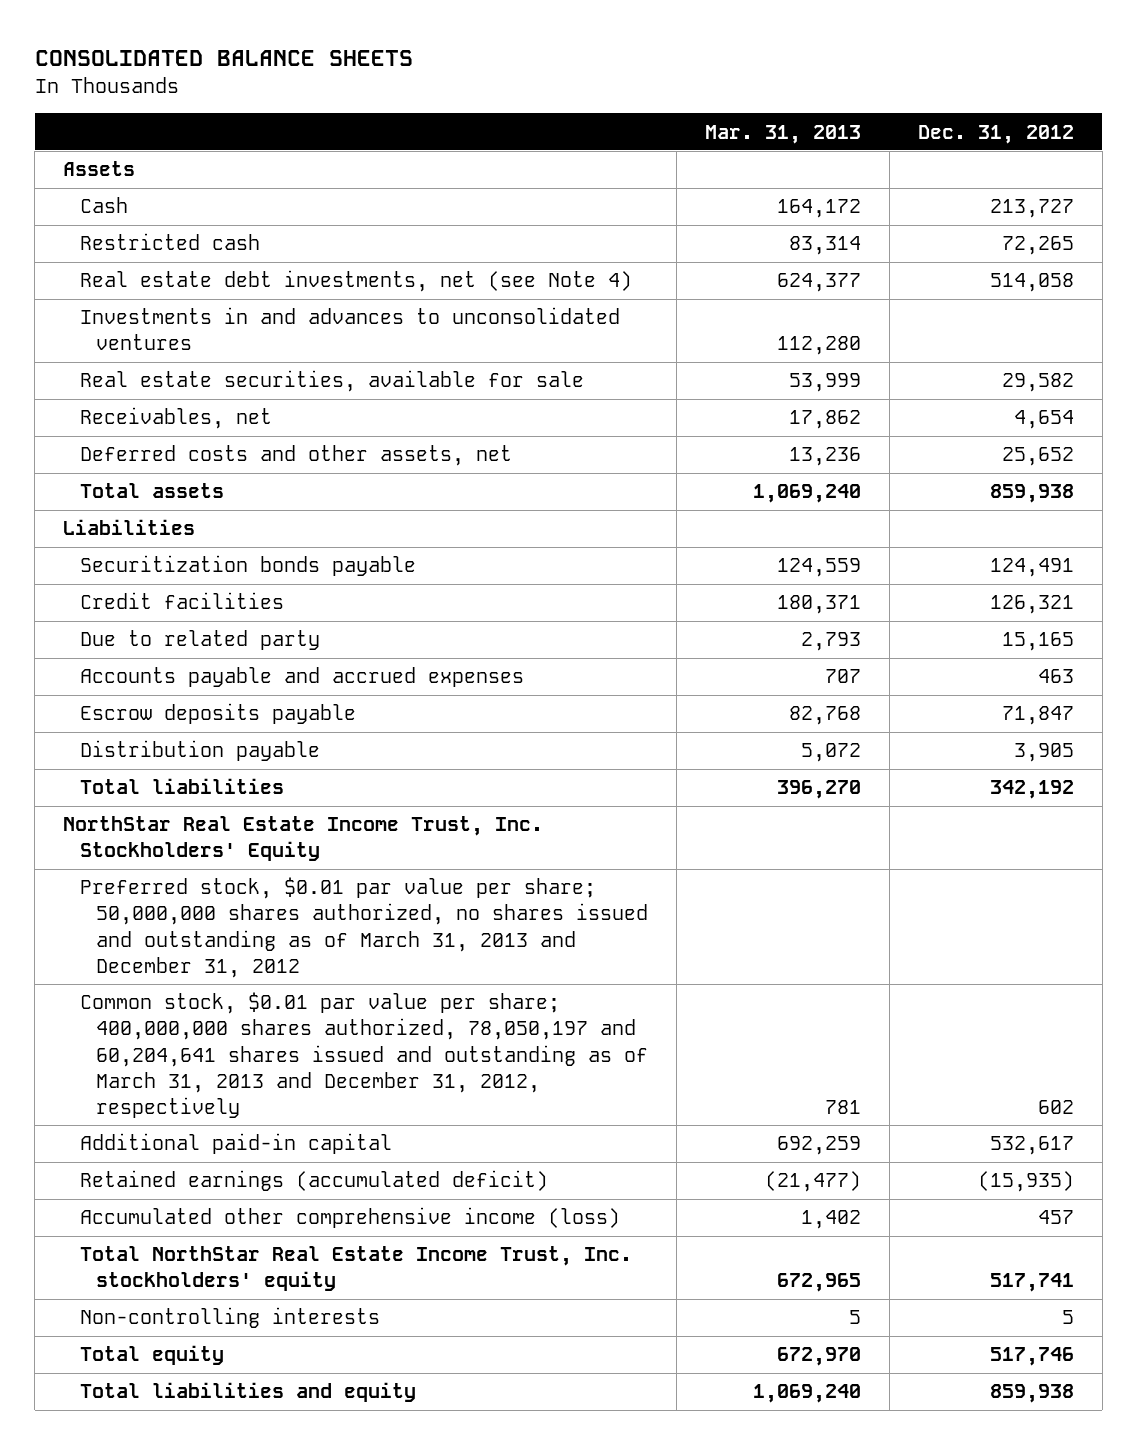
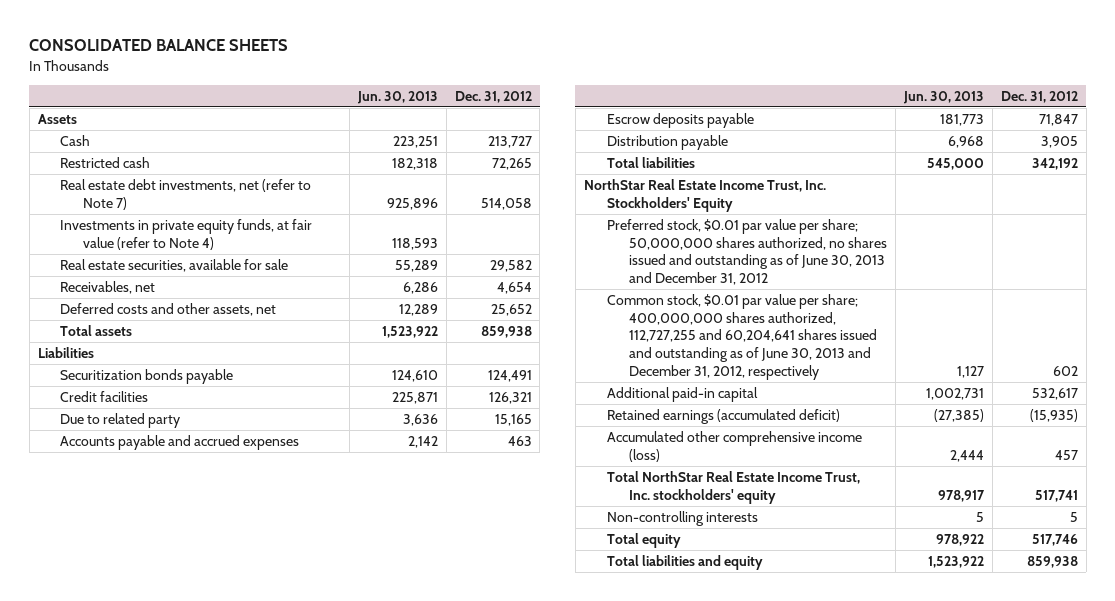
[705,124,862,144] Mar. 31, 2013 -> none
none -> [356,90,438,104] Jun. 30, 2013
[79,307,620,351] Investments in and advances to unconsolidated ventures -> none
[79,270,632,293] Real estate debt investments, net (see Note 4) -> [60,178,312,210] Real estate debt investments, net (refer to Note 7)
none -> [60,218,313,250] Investments in private equity funds, at fair value (refer to Note 4)
[79,877,649,978] Preferred stock, $0.01 par value per share; 50,000,000 shares authorized, no shares issued and outstanding as of March 31, 2013 and December 31, 2012 -> [606,218,888,285] Preferred stock, $0.01 par value per share; 50,000,000 shares authorized, no shares issued and outstanding as of June 30, 2013 and December 31, 2012
[79,992,649,1118] Common stock, $0.01 par value per share; 400,000,000 shares authorized, 78,050,197 and 60,204,641 shares issued and outstanding as of March 31, 2013 and December 31, 2012, respectively -> [606,293,878,380] Common stock, $0.01 par value per share; 400,000,000 shares authorized, 112,727,255 and 60,204,641 shares issued and outstanding as of June 30, 2013 and December 31, 2012, respectively

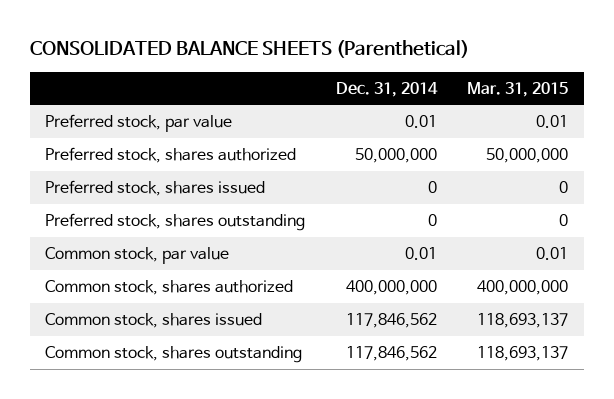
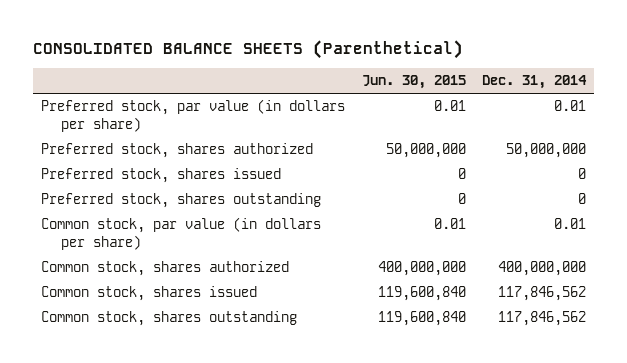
[467,81,569,97] Mar. 31, 2015 -> none
none -> [361,75,466,90] Jun. 30, 2015
[45,114,233,133] Preferred stock, par value -> [41,99,346,133] Preferred stock, par value (in dollars per share)
[45,247,230,265] Common stock, par value -> [41,217,322,251] Common stock, par value (in dollars per share)

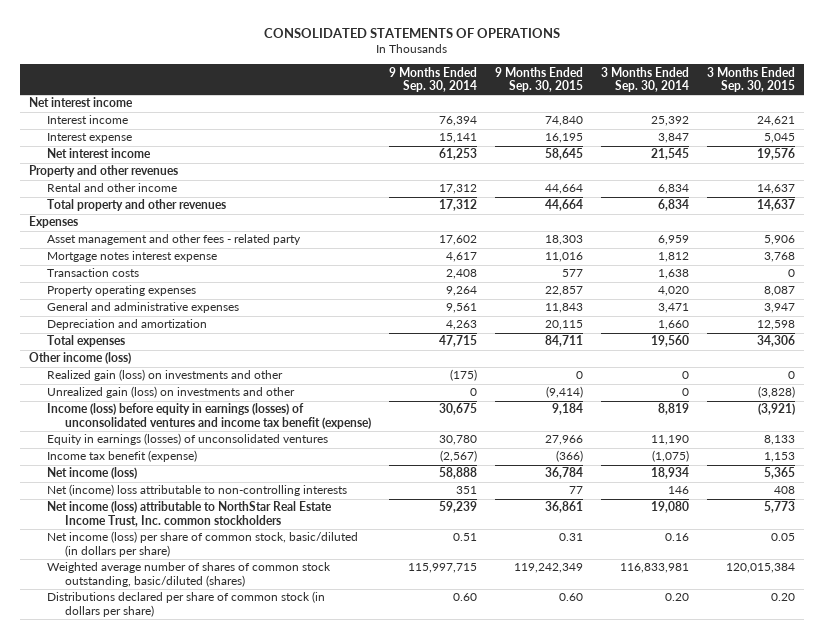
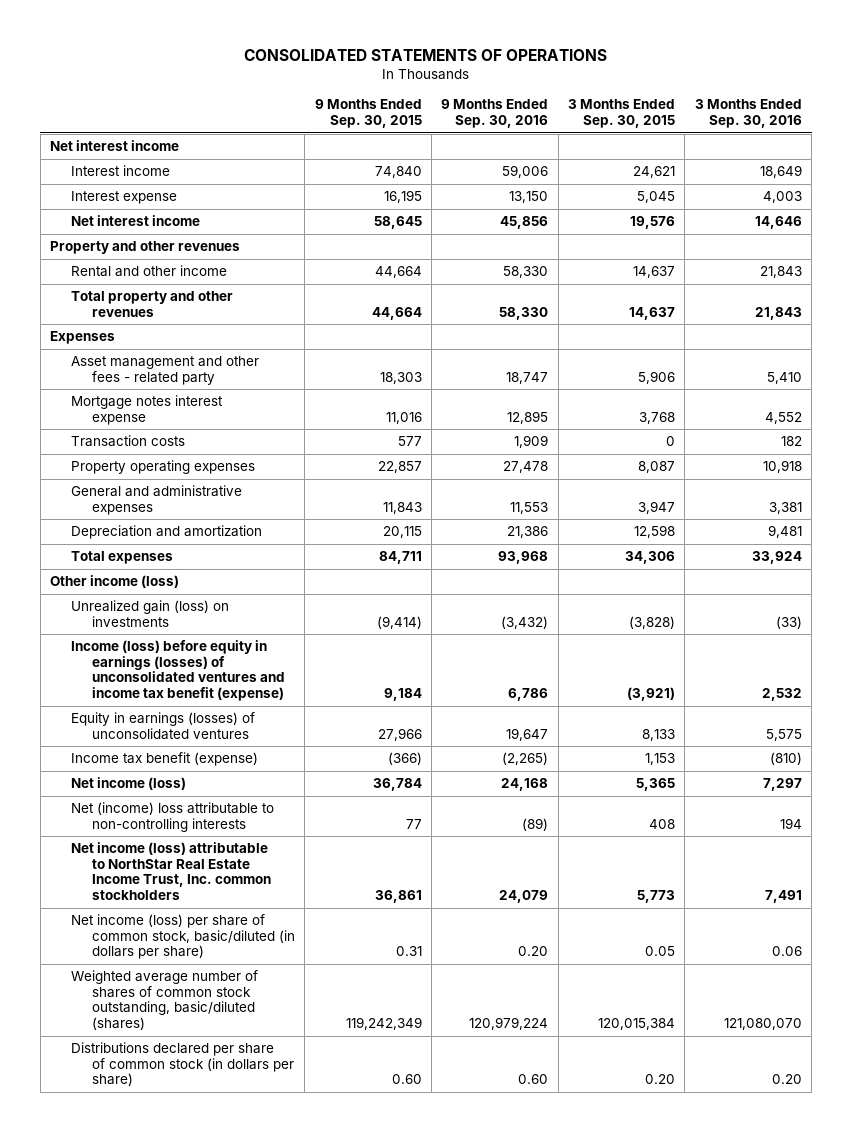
[388,66,477,93] 9 Months Ended Sep. 30, 2014 -> none
[600,66,689,93] 3 Months Ended Sep. 30, 2014 -> none
none -> [441,99,549,128] 9 Months Ended Sep. 30, 2016
none -> [694,99,802,128] 3 Months Ended Sep. 30, 2016
[46,369,283,382] Realized gain (loss) on investments and other -> none
[46,386,295,399] Unrealized gain (loss) on investments and other -> [70,600,229,627] Unrealized gain (loss) on investments

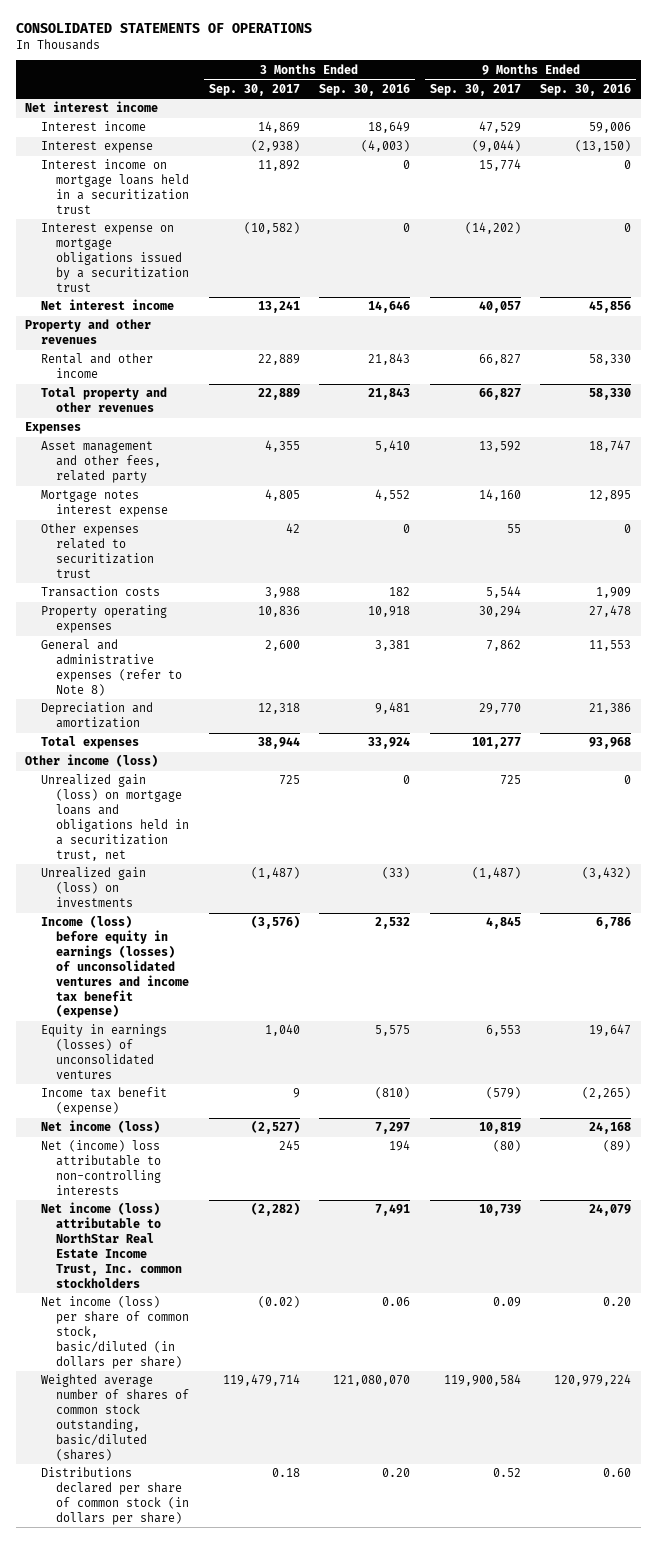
[314,99,422,128] 9 Months Ended Sep. 30, 2015 -> none
[568,99,676,128] 3 Months Ended Sep. 30, 2015 -> none
none -> [208,83,300,96] Sep. 30, 2017
none -> [429,83,521,96] Sep. 30, 2017
[509,191,549,204] 13,150 -> [575,140,632,153] (13,150)
[762,191,802,204] 4,003 -> [361,140,411,153] (4,003)
none -> [40,159,189,214] Interest income on mortgage loans held in a securitization trust
none -> [40,223,189,292] Interest expense on mortgage obligations issued by a securitization trust
[70,356,259,385] Asset management and other fees - related party -> [40,441,161,484] Asset management and other fees, related party
none -> [40,523,154,578] Other expenses related to securitization trust
[70,485,242,515] General and administrative expenses -> [40,639,182,696] General and administrative expenses (refer to Note 8)
none -> [40,774,189,861] Unrealized gain (loss) on mortgage loans and obligations held in a securitization trust, net

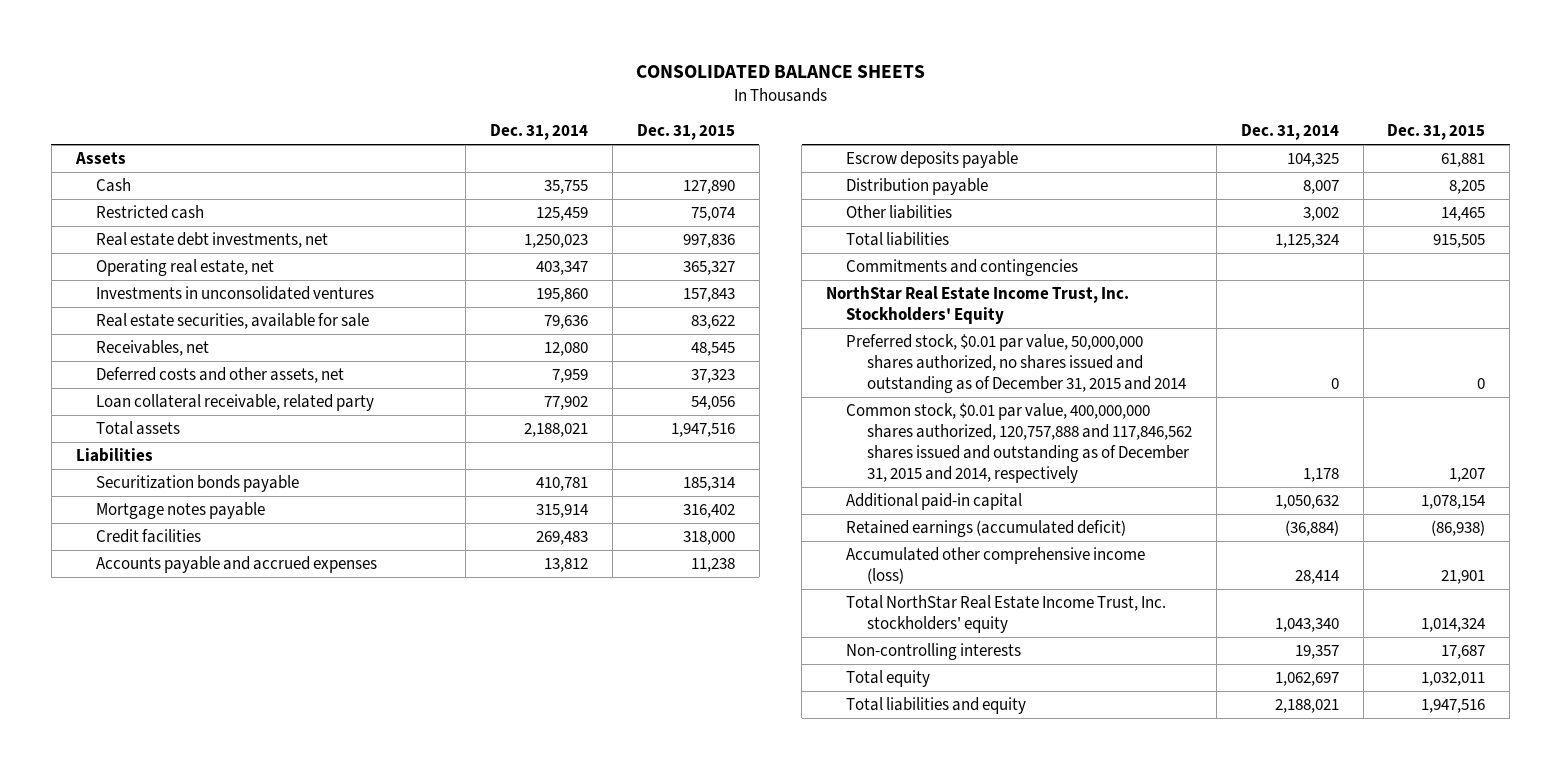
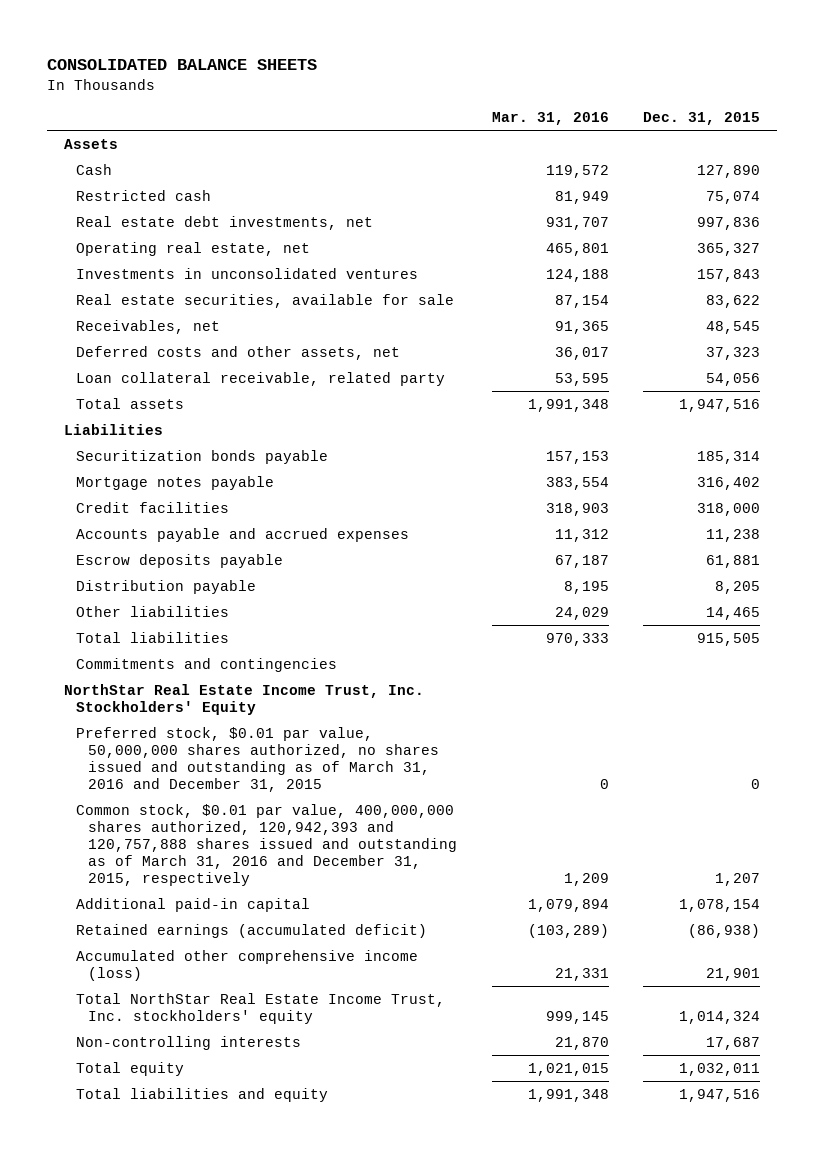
[490,124,589,141] Dec. 31, 2014 -> none
none -> [491,112,609,126] Mar. 31, 2016
[846,333,1186,394] Preferred stock, $0.01 par value, 50,000,000 shares authorized, no shares issued and outstanding as of December 31, 2015 and 2014 -> [76,726,440,793] Preferred stock, $0.01 par value, 50,000,000 shares authorized, no shares issued and outstanding as of March 31, 2016 and December 31, 2015
[846,402,1192,484] Common stock, $0.01 par value, 400,000,000 shares authorized, 120,757,888 and 117,846,562 shares issued and outstanding as of December 31, 2015 and 2014, respectively -> [76,803,458,887] Common stock, $0.01 par value, 400,000,000 shares authorized, 120,942,393 and 120,757,888 shares issued and outstanding as of March 31, 2016 and December 31, 2015, respectively

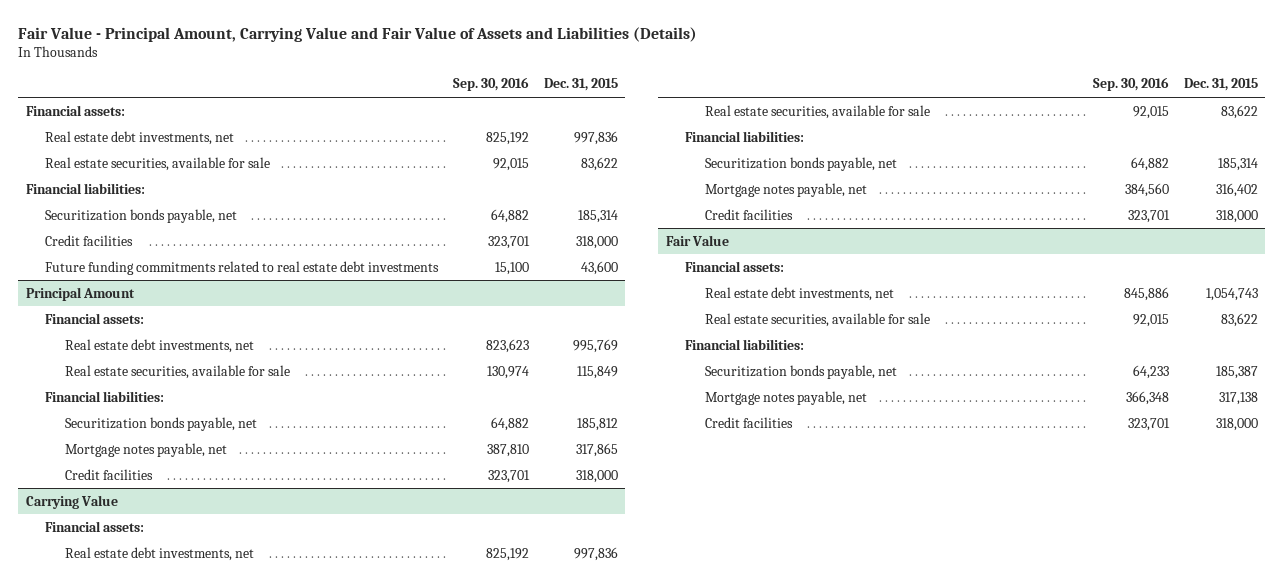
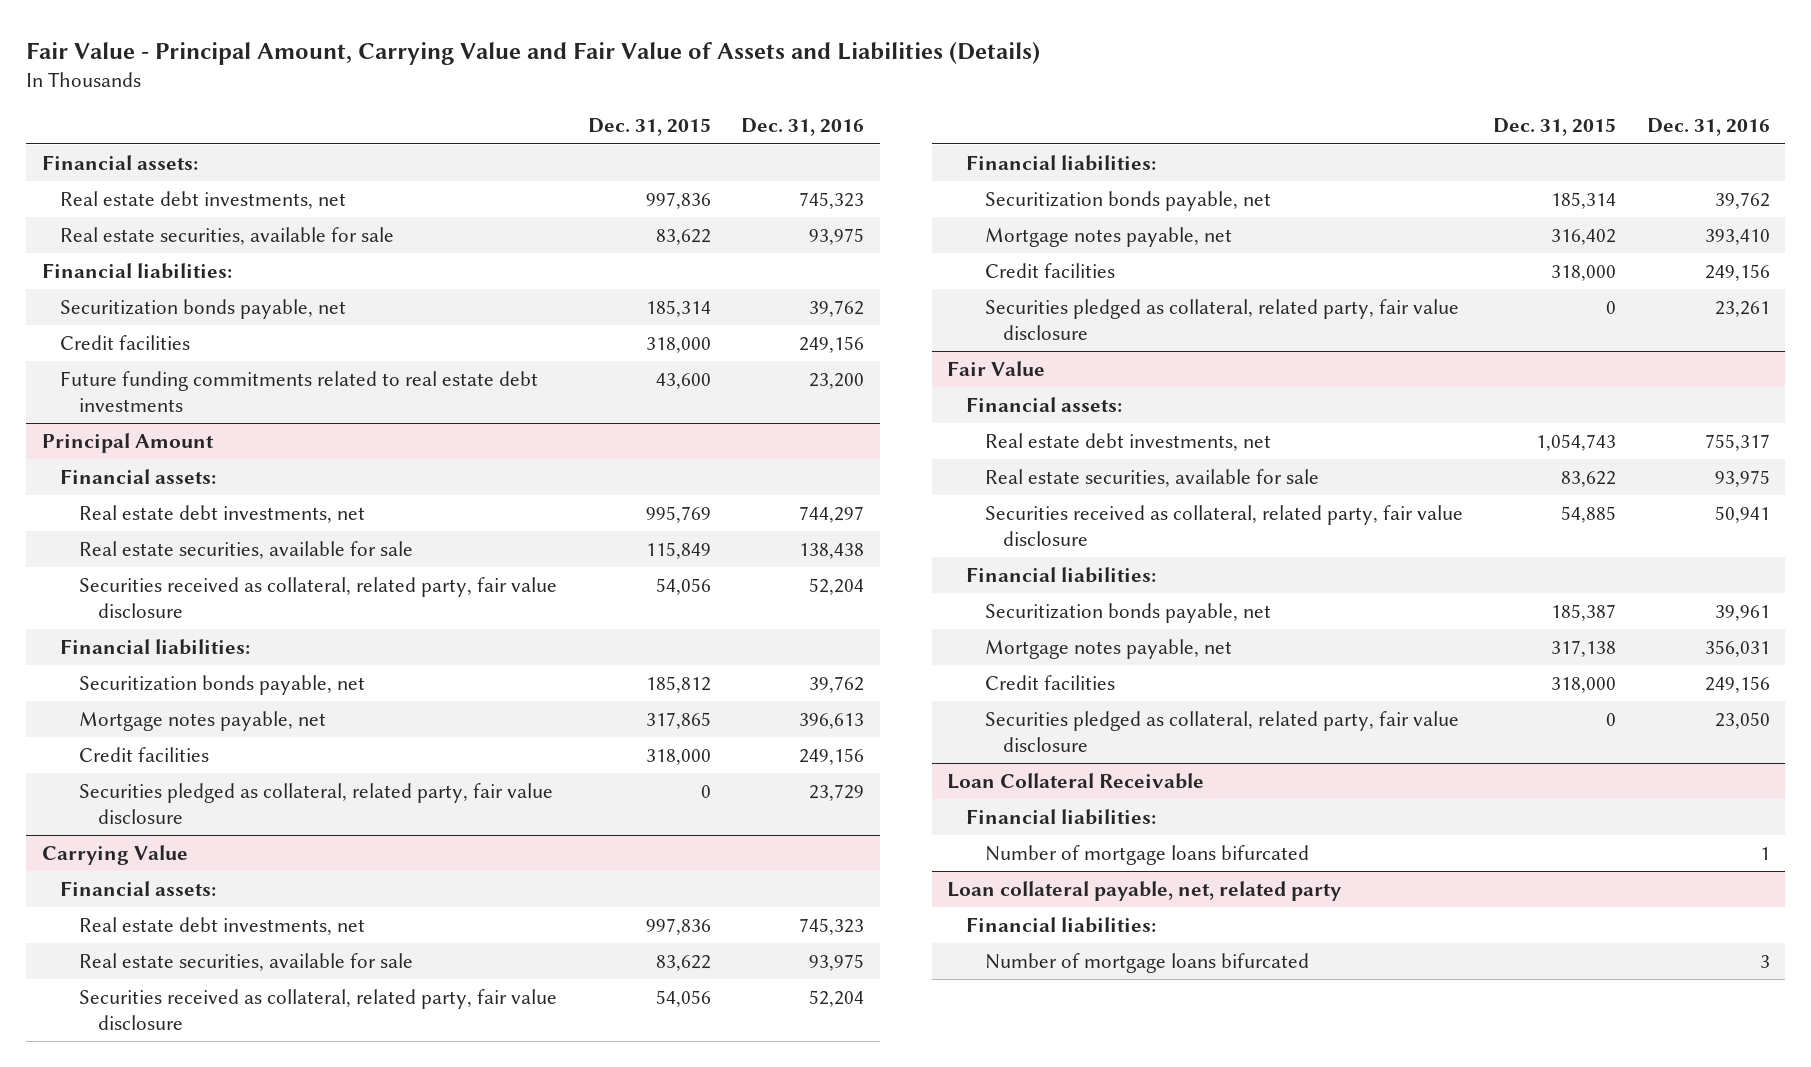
[452,77,529,92] Sep. 30, 2016 -> none
none -> [741,118,865,137] Dec. 31, 2016
none -> [79,576,558,619] Securities received as collateral, related party, fair value disclosure
none -> [79,782,554,825] Securities pledged as collateral, related party, fair value disclosure
none -> [79,988,558,1031] Securities received as collateral, related party, fair value disclosure
none -> [984,298,1459,341] Securities pledged as collateral, related party, fair value disclosure
none -> [984,504,1463,547] Securities received as collateral, related party, fair value disclosure
none -> [984,710,1459,753] Securities pledged as collateral, related party, fair value disclosure
none -> [946,772,1204,789] Loan Collateral Receivable
none -> [965,808,1156,825] Financial liabilities:
none -> [984,844,1309,865] Number of mortgage loans bifurcated
none -> [946,880,1341,901] Loan collateral payable, net, related party
none -> [965,916,1156,933] Financial liabilities:
none -> [984,952,1309,973] Number of mortgage loans bifurcated

